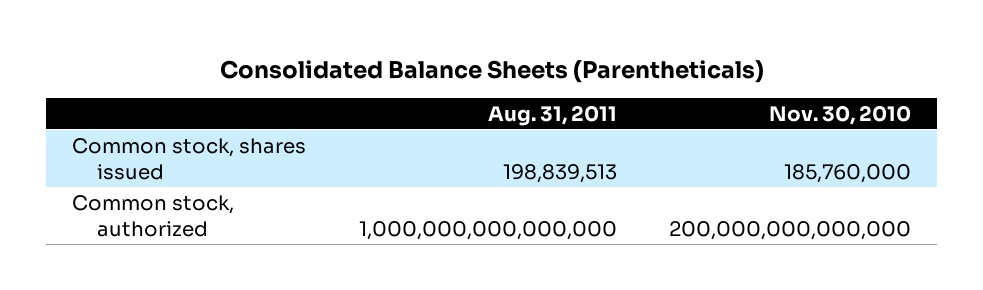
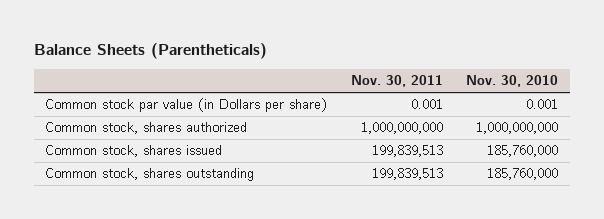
[219,59,764,83] Consolidated Balance Sheets (Parentheticals) -> [33,43,267,60] Balance Sheets (Parentheticals)
[487,104,617,126] Aug. 31, 2011 -> none
none -> [350,75,443,88] Nov. 30, 2011
none -> [45,98,328,113] Common stock par value (in Dollars per share)
none -> [45,122,248,135] Common stock, shares authorized
[72,194,235,237] Common stock, authorized -> none
none -> [45,168,255,182] Common stock, shares outstanding

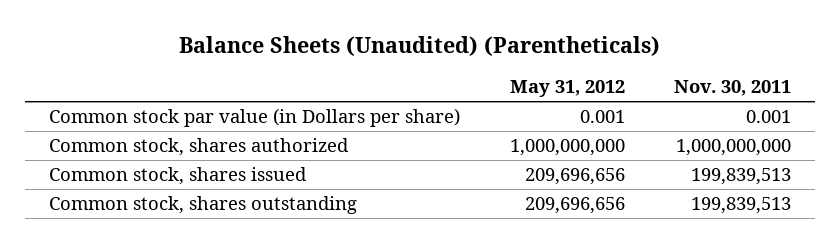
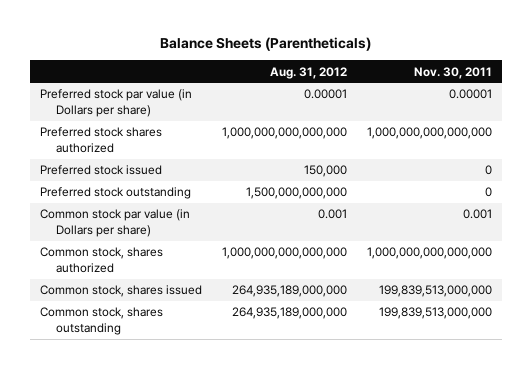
[179,36,661,57] Balance Sheets (Unaudited) (Parentheticals) -> [159,37,371,52] Balance Sheets (Parentheticals)
[509,80,625,98] May 31, 2012 -> none
none -> [269,66,347,79] Aug. 31, 2012
none -> [39,89,192,117] Preferred stock par value (in Dollars per share)
none -> [39,127,162,153] Preferred stock shares authorized
none -> [39,165,162,176] Preferred stock issued
none -> [39,187,191,200] Preferred stock outstanding
[675,139,791,157] 1,000,000,000 -> [367,247,493,260] 1,000,000,000,000,000
[690,168,791,186] 199,839,513 -> [379,285,493,298] 199,839,513,000,000
[690,197,791,215] 199,839,513 -> [379,307,493,320] 199,839,513,000,000

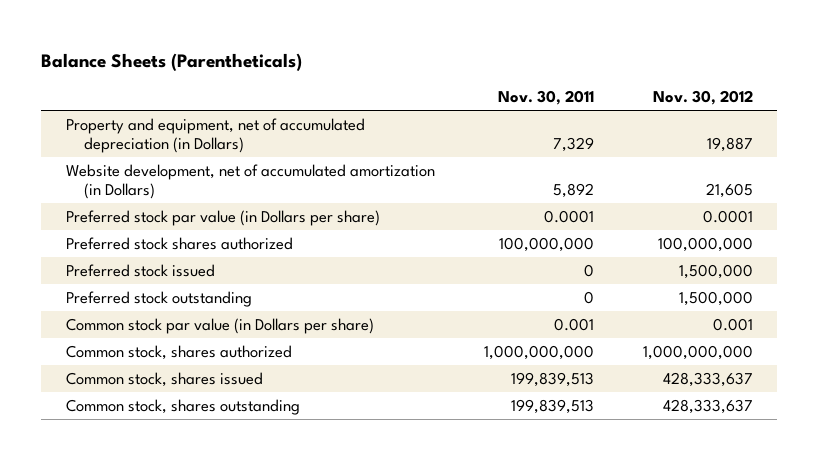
[269,66,347,79] Aug. 31, 2012 -> none
none -> [652,90,753,106] Nov. 30, 2012
none -> [65,117,365,154] Property and equipment, net of accumulated depreciation (in Dollars)
none -> [65,163,435,200] Website development, net of accumulated amortization (in Dollars)
[449,89,493,100] 0.00001 -> [543,209,594,223] 0.0001
[367,127,493,140] 1,000,000,000,000,000 -> [498,236,594,252] 100,000,000
[367,247,493,260] 1,000,000,000,000,000 -> [483,344,594,360] 1,000,000,000
[379,285,493,298] 199,839,513,000,000 -> [510,371,594,387] 199,839,513
[379,307,493,320] 199,839,513,000,000 -> [510,398,594,414] 199,839,513

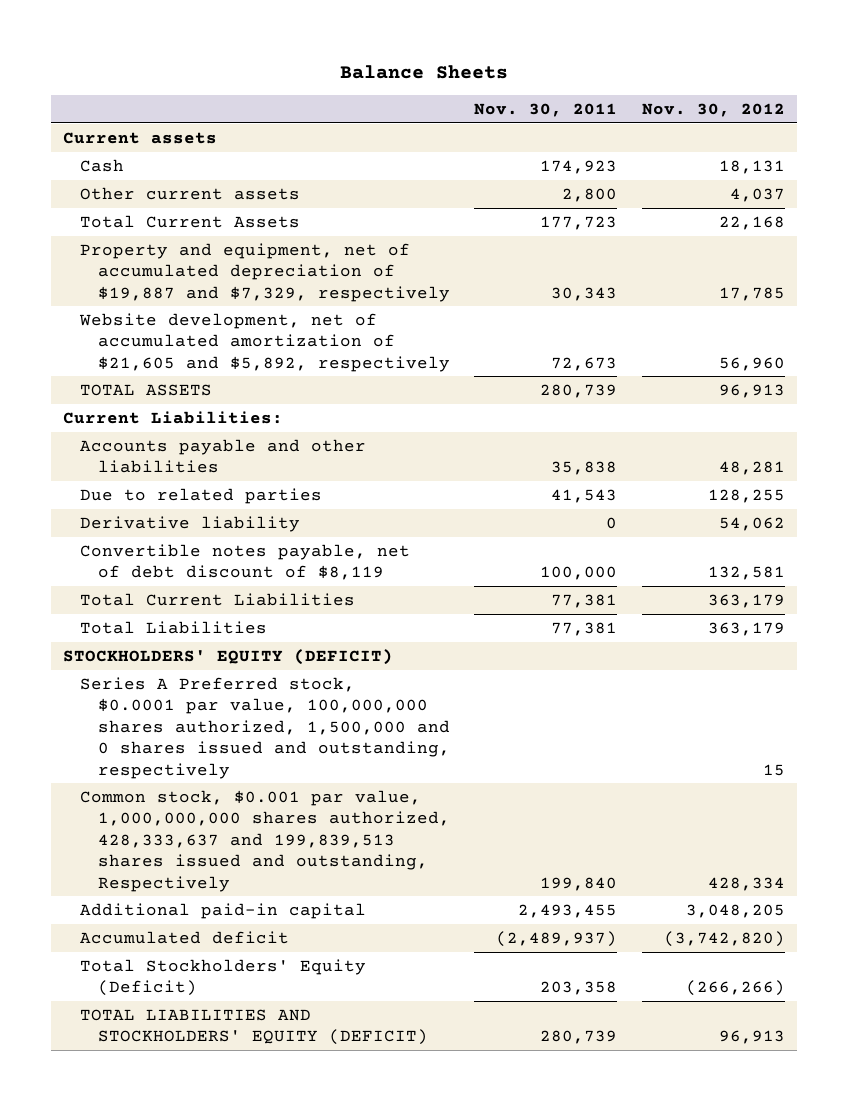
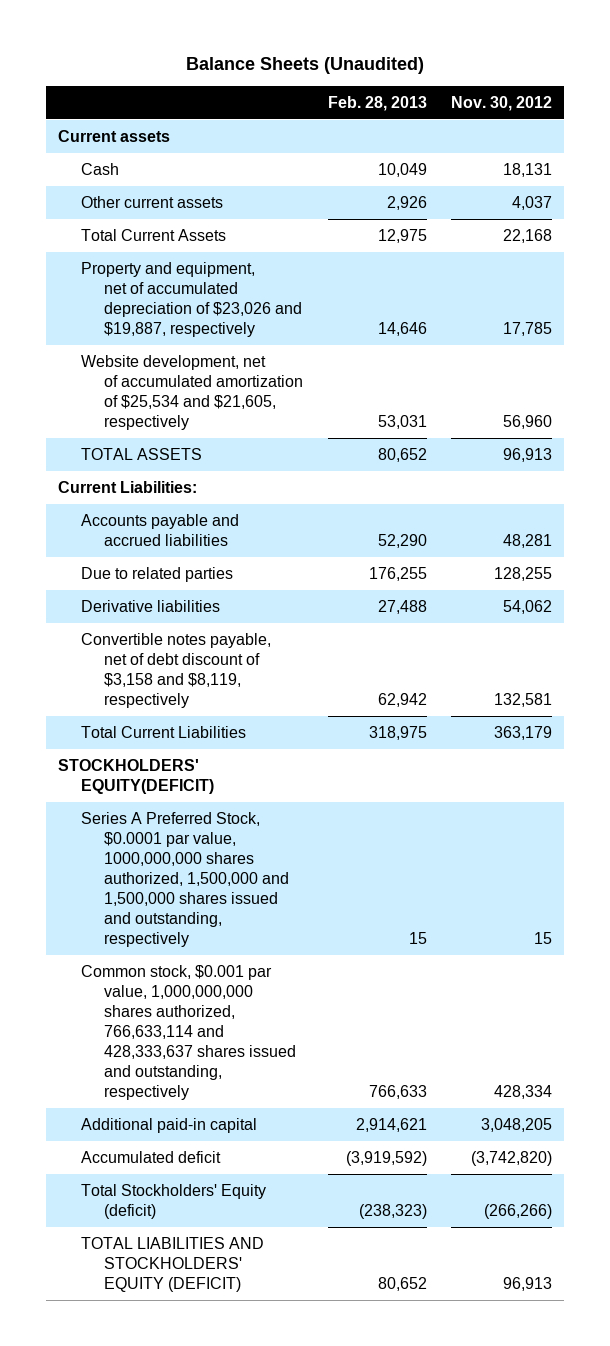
[339,64,508,79] Balance Sheets -> [186,57,425,75] Balance Sheets (Unaudited)
[474,102,618,117] Nov. 30, 2011 -> none
none -> [327,95,427,111] Feb. 28, 2013
[80,242,450,302] Property and equipment, net of accumulated depreciation of $19,887 and $7,329, respectively -> [80,261,302,338] Property and equipment, net of accumulated depreciation of $23,026 and $19,887, respectively
[79,312,450,372] Website development, net of accumulated amortization of $21,605 and $5,892, respectively -> [80,354,303,431] Website development, net of accumulated amortization of $25,534 and $21,605, respectively
[80,438,367,474] Accounts payable and other liabilities -> [80,513,239,546] Accounts payable and accrued liabilities
[80,515,301,532] Derivative liability -> [80,599,220,612] Derivative liabilities
[80,543,411,581] Convertible notes payable, net of debt discount of $8,119 -> [80,632,271,709] Convertible notes payable, net of debt discount of $3,158 and $8,119, respectively
[80,620,268,634] Total Liabilities -> none
[62,648,393,665] STOCKHOLDERS' EQUITY (DEFICIT) -> [57,758,214,794] STOCKHOLDERS' EQUITY(DEFICIT)
[80,676,450,779] Series A Preferred stock, $0.0001 par value, 100,000,000 shares authorized, 1,500,000 and 0 shares issued and outstanding, respectively -> [80,811,289,948] Series A Preferred Stock, $0.0001 par value, 1000,000,000 shares authorized, 1,500,000 and 1,500,000 shares issued and outstanding, respectively
[80,789,450,892] Common stock, $0.001 par value, 1,000,000,000 shares authorized, 428,333,637 and 199,839,513 shares issued and outstanding, Respectively -> [80,964,296,1101] Common stock, $0.001 par value, 1,000,000,000 shares authorized, 766,633,114 and 428,333,637 shares issued and outstanding, respectively
[80,958,367,997] Total Stockholders' Equity (Deficit) -> [80,1183,266,1219] Total Stockholders' Equity (deficit)

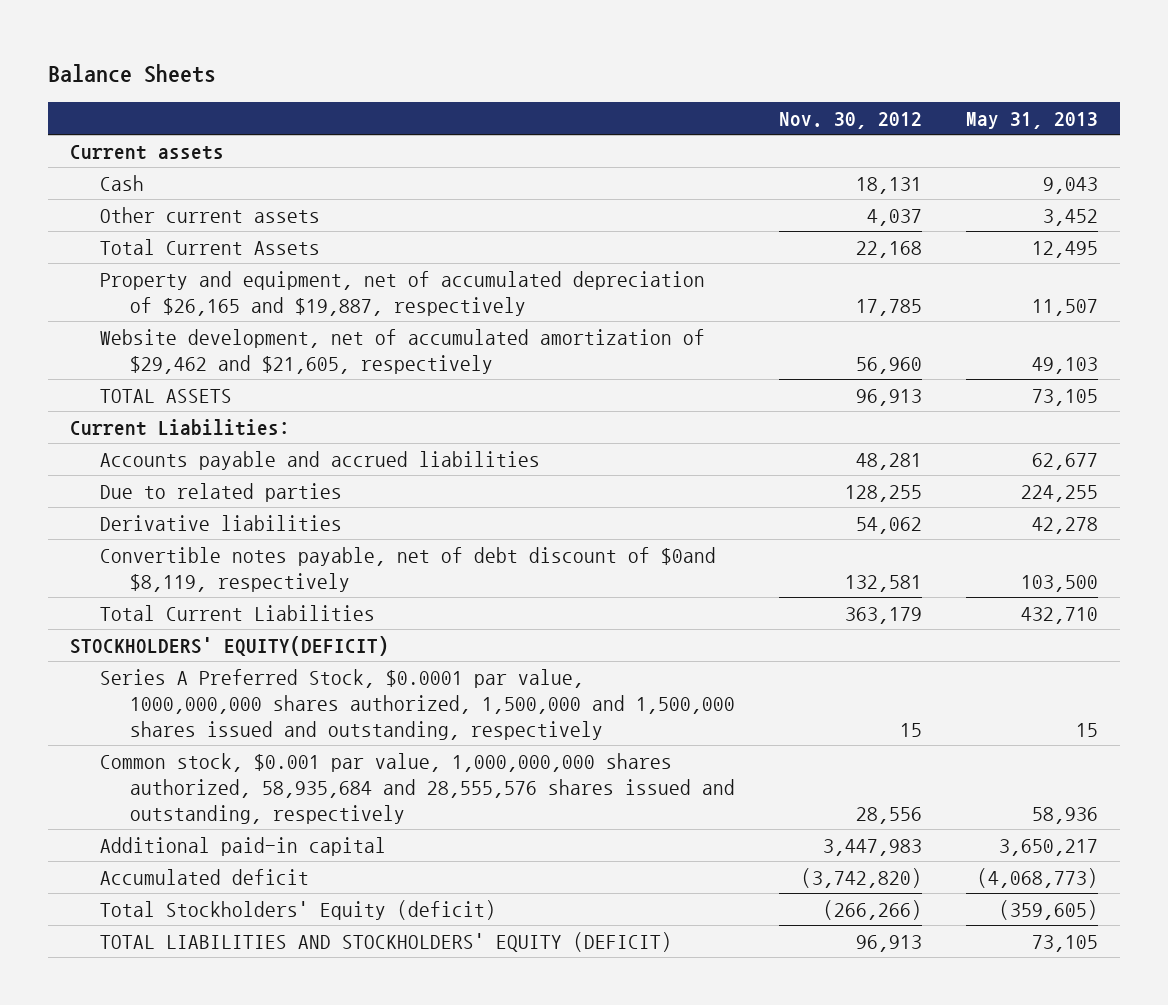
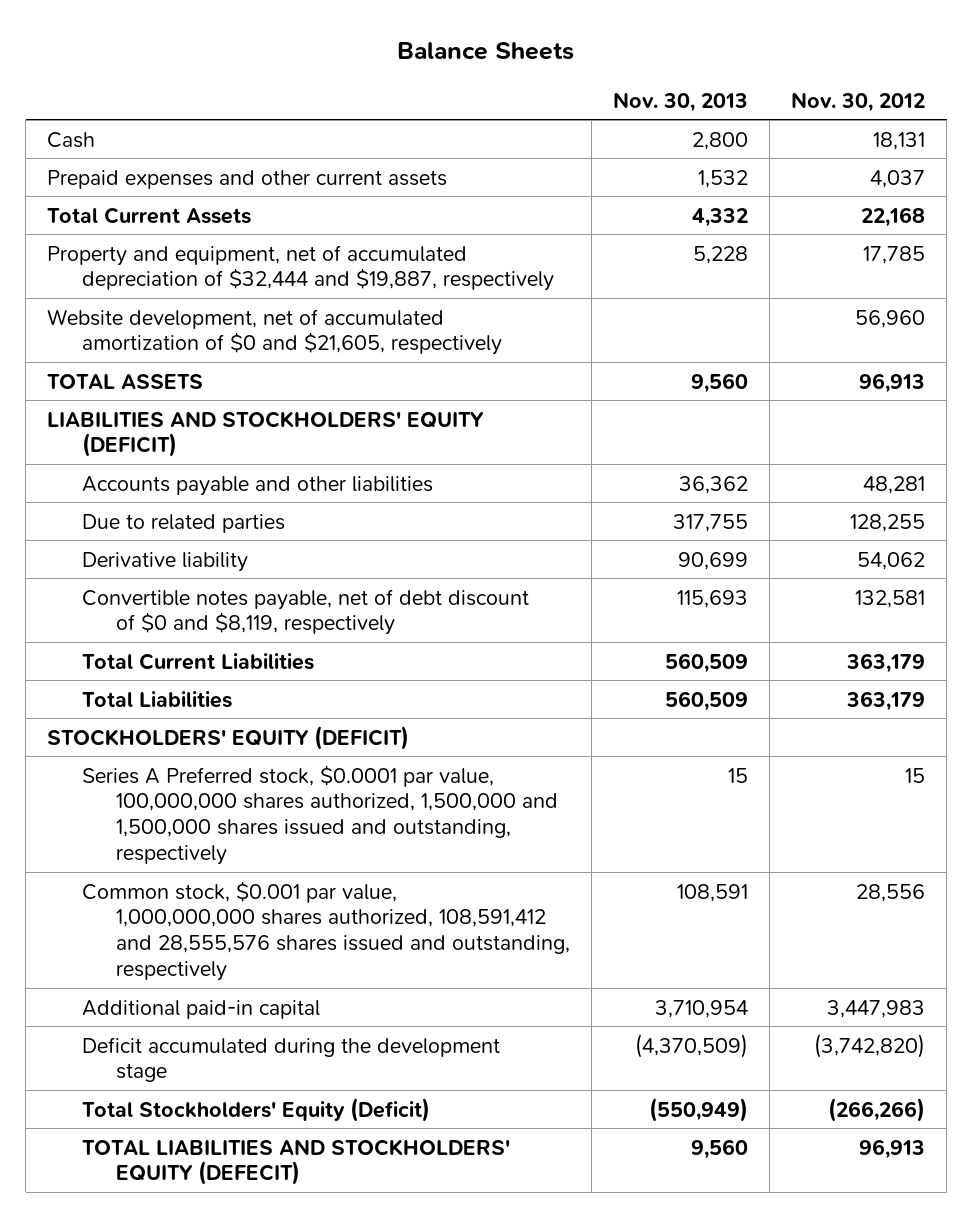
[965,111,1098,129] May 31, 2013 -> none
none -> [612,91,748,112] Nov. 30, 2013
[69,144,224,160] Current assets -> none
[100,206,321,223] Other current assets -> [47,169,448,189] Prepaid expenses and other current assets
[100,270,706,316] Property and equipment, net of accumulated depreciation of $26,165 and $19,887, respectively -> [47,244,554,292] Property and equipment, net of accumulated depreciation of $32,444 and $19,887, respectively
[100,328,706,374] Website development, net of accumulated amortization of $29,462 and $21,605, respectively -> [47,308,502,356] Website development, net of accumulated amortization of $0 and $21,605, respectively
[69,418,290,436] Current Liabilities: -> none
none -> [47,410,485,458] LIABILITIES AND STOCKHOLDERS' EQUITY (DEFICIT)
[100,450,541,470] Accounts payable and accrued liabilities -> [81,475,433,496] Accounts payable and other liabilities
[100,514,343,531] Derivative liabilities -> [81,551,248,572] Derivative liability
[100,546,717,592] Convertible notes payable, net of debt discount of $0and $8,119, respectively -> [81,588,529,636] Convertible notes payable, net of debt discount of $0 and $8,119, respectively
none -> [81,690,232,708] Total Liabilities
[69,635,389,656] STOCKHOLDERS' EQUITY(DEFICIT) -> [47,725,410,750] STOCKHOLDERS' EQUITY (DEFICIT)
[100,668,736,740] Series A Preferred Stock, $0.0001 par value, 1000,000,000 shares authorized, 1,500,000 and 1,500,000 shares issued and outstanding, respectively -> [81,764,558,866] Series A Preferred stock, $0.0001 par value, 100,000,000 shares authorized, 1,500,000 and 1,500,000 shares issued and outstanding, respectively
[100,752,736,824] Common stock, $0.001 par value, 1,000,000,000 shares authorized, 58,935,684 and 28,555,576 shares issued and outstanding, respectively -> [81,880,570,982] Common stock, $0.001 par value, 1,000,000,000 shares authorized, 108,591,412 and 28,555,576 shares issued and outstanding, respectively
[100,868,310,885] Accumulated deficit -> [81,1036,500,1083] Deficit accumulated during the development stage
[100,899,497,920] Total Stockholders' Equity (deficit) -> [81,1097,430,1122] Total Stockholders' Equity (Deficit)
[100,931,673,952] TOTAL LIABILITIES AND STOCKHOLDERS' EQUITY (DEFICIT) -> [81,1138,510,1186] TOTAL LIABILITIES AND STOCKHOLDERS' EQUITY (DEFECIT)

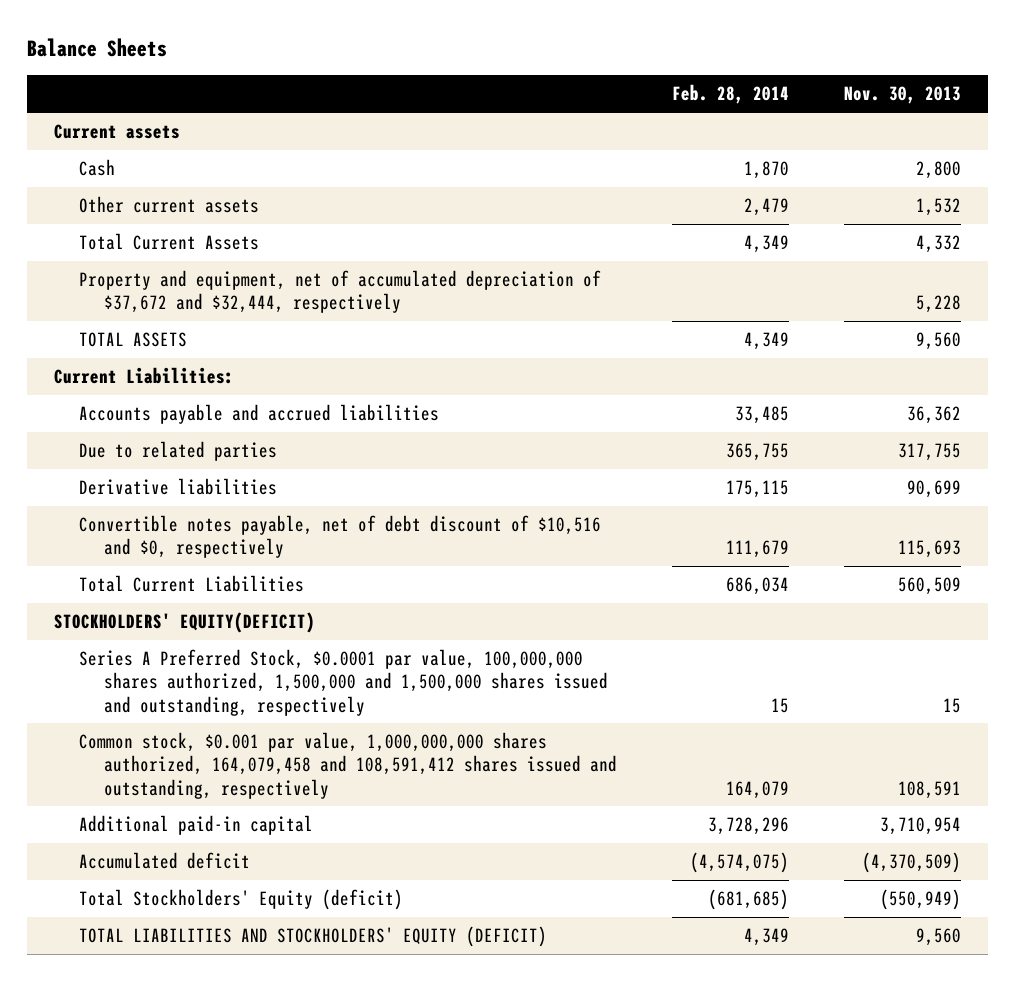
[791,91,926,112] Nov. 30, 2012 -> none
none -> [672,84,790,105] Feb. 28, 2014
none -> [54,124,181,140] Current assets
[47,169,448,189] Prepaid expenses and other current assets -> [79,196,260,214] Other current assets
[47,308,502,356] Website development, net of accumulated amortization of $0 and $21,605, respectively -> none
[47,244,554,292] Property and equipment, net of accumulated depreciation of $32,444 and $19,887, respectively -> [79,270,602,314] Property and equipment, net of accumulated depreciation of $37,672 and $32,444, respectively
[47,410,485,458] LIABILITIES AND STOCKHOLDERS' EQUITY (DEFICIT) -> none
none -> [54,367,235,385] Current Liabilities:
[81,475,433,496] Accounts payable and other liabilities -> [79,404,440,425] Accounts payable and accrued liabilities
[81,551,248,572] Derivative liability -> [79,478,278,496] Derivative liabilities
[81,588,529,636] Convertible notes payable, net of debt discount of $0 and $8,119, respectively -> [79,515,602,559] Convertible notes payable, net of debt discount of $10,516 and $0, respectively
[81,690,232,708] Total Liabilities -> none
[47,725,410,750] STOCKHOLDERS' EQUITY (DEFICIT) -> [54,612,316,634] STOCKHOLDERS' EQUITY(DEFICIT)
[81,764,558,866] Series A Preferred stock, $0.0001 par value, 100,000,000 shares authorized, 1,500,000 and 1,500,000 shares issued and outstanding, respectively -> [79,649,609,716] Series A Preferred Stock, $0.0001 par value, 100,000,000 shares authorized, 1,500,000 and 1,500,000 shares issued and outstanding, respectively
[81,880,570,982] Common stock, $0.001 par value, 1,000,000,000 shares authorized, 108,591,412 and 28,555,576 shares issued and outstanding, respectively -> [79,732,618,799] Common stock, $0.001 par value, 1,000,000,000 shares authorized, 164,079,458 and 108,591,412 shares issued and outstanding, respectively
[81,1036,500,1083] Deficit accumulated during the development stage -> [79,852,251,870] Accumulated deficit
[81,1097,430,1122] Total Stockholders' Equity (Deficit) -> [79,889,404,911] Total Stockholders' Equity (deficit)
[81,1138,510,1186] TOTAL LIABILITIES AND STOCKHOLDERS' EQUITY (DEFECIT) -> [79,926,548,948] TOTAL LIABILITIES AND STOCKHOLDERS' EQUITY (DEFICIT)

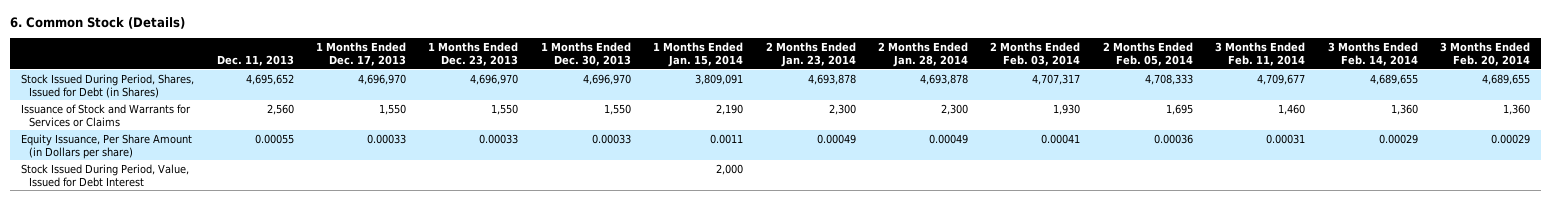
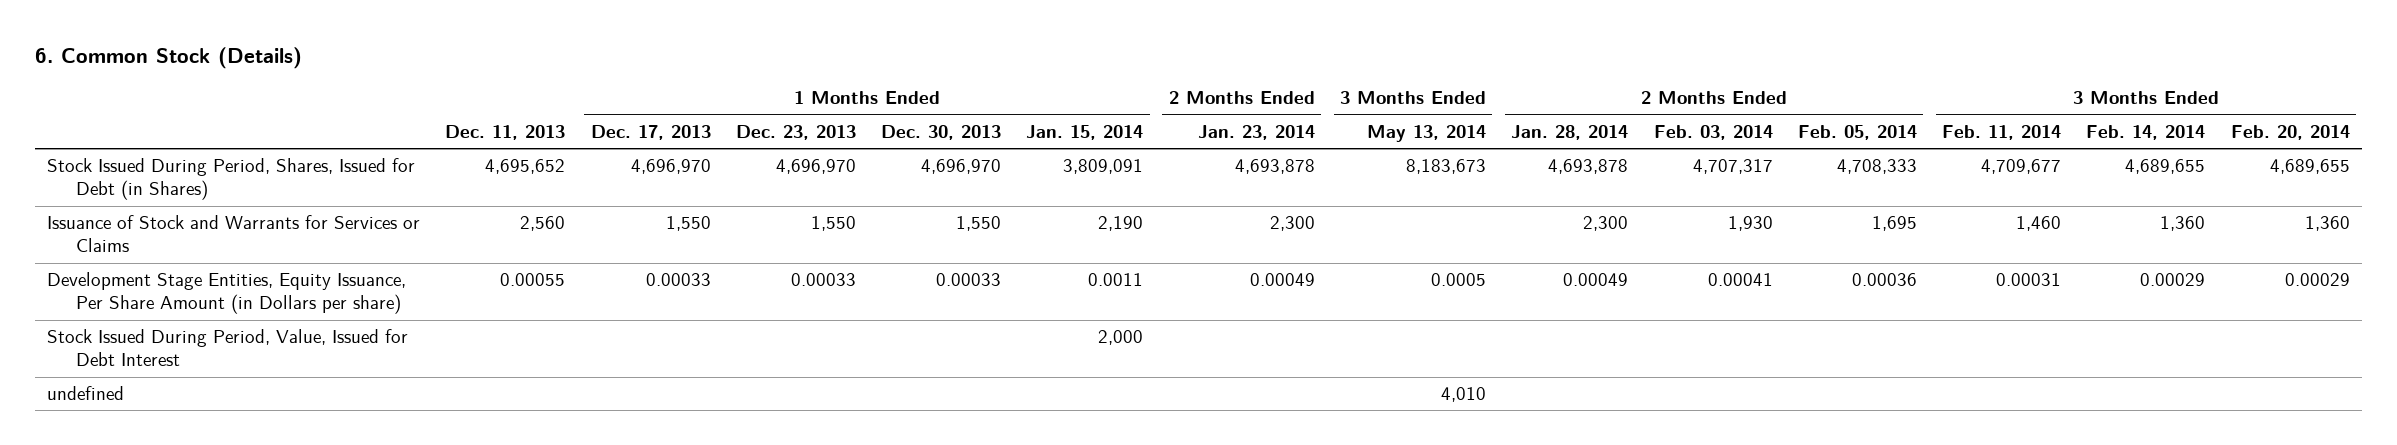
none -> [1367,124,1487,142] May 13, 2014
[21,133,193,159] Equity Issuance, Per Share Amount (in Dollars per share) -> [47,272,407,315] Development Stage Entities, Equity Issuance, Per Share Amount (in Dollars per share)
none -> [47,386,125,401] undefined

